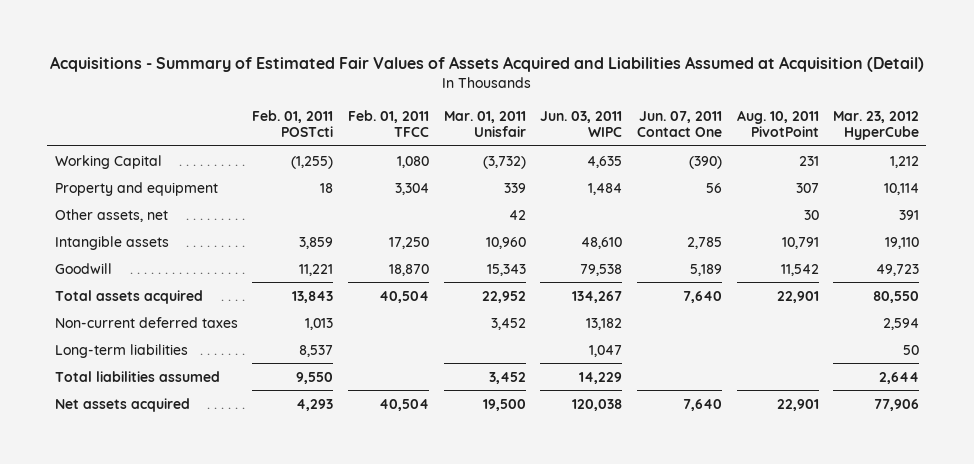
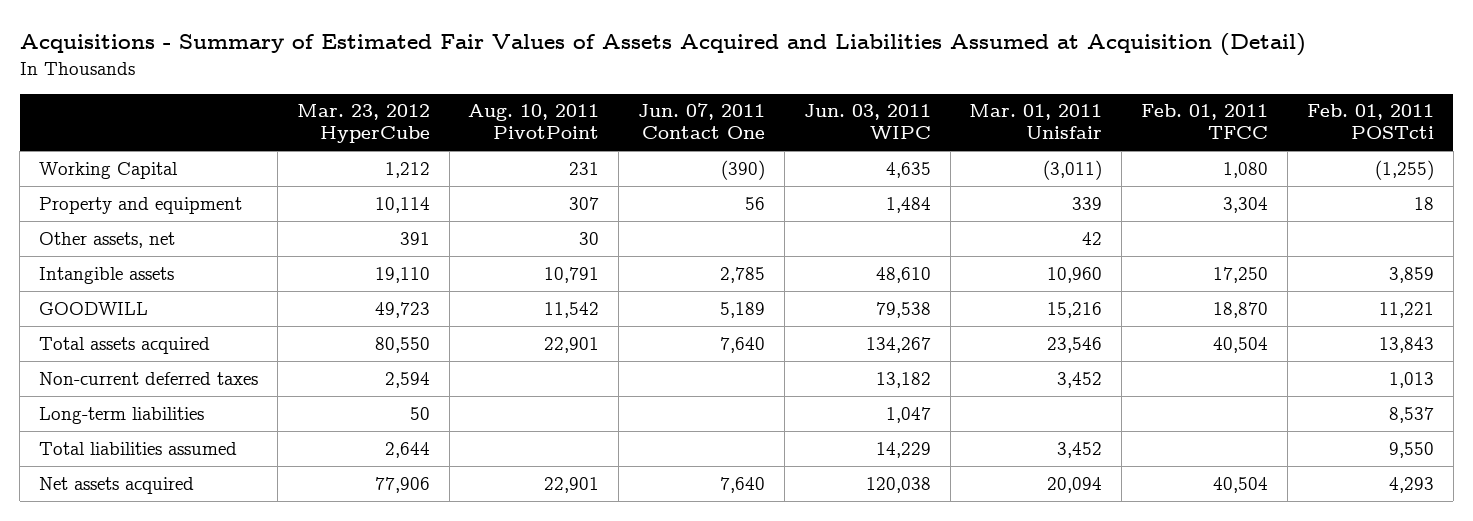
[482,155,526,169] (3,732) -> [1043,159,1103,180] (3,011)
[54,262,112,274] Goodwill -> [39,301,149,315] GOODWILL
[486,263,526,276] 15,343 -> [1047,301,1103,318] 15,216
[481,290,526,303] 22,952 -> [1047,336,1103,353] 23,546
[482,398,526,411] 19,500 -> [1047,476,1103,493] 20,094

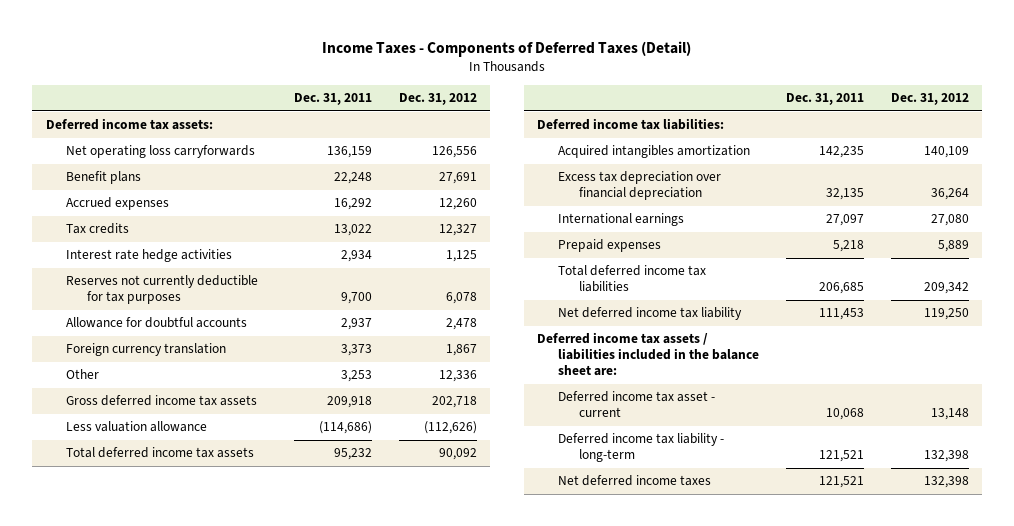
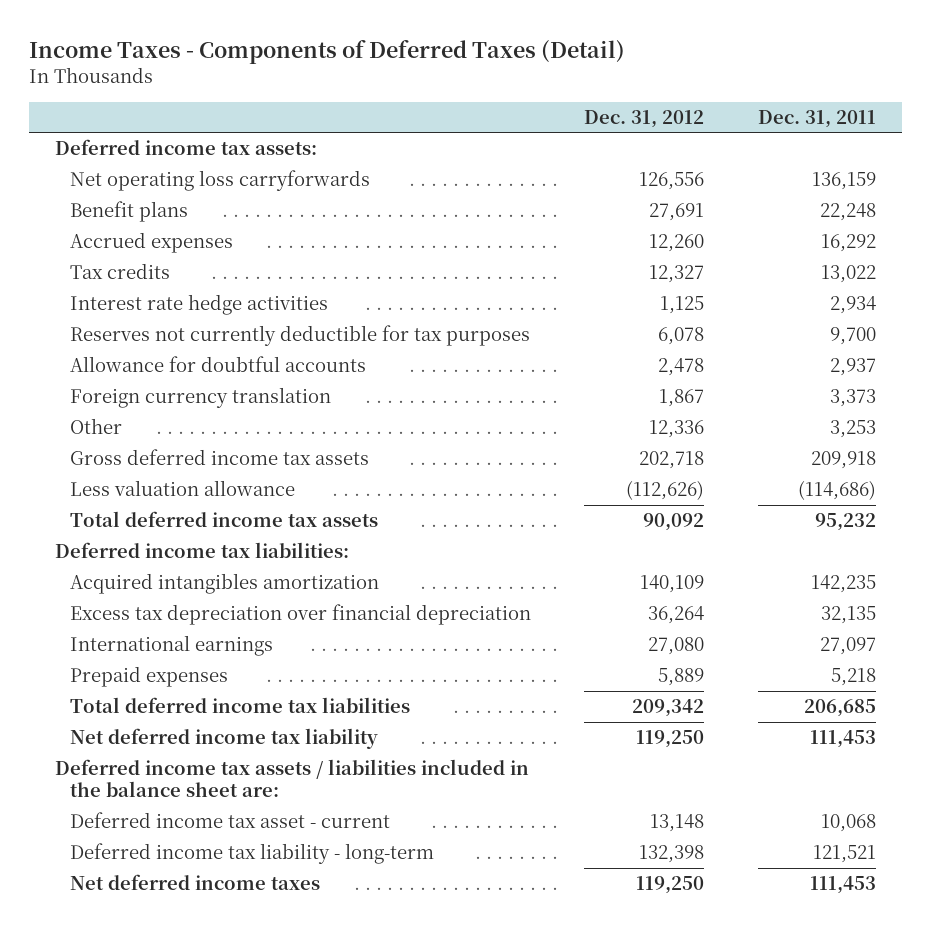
[818,476,864,489] 121,521 -> [809,876,876,895] 111,453
[923,476,969,489] 132,398 -> [636,876,705,895] 119,250

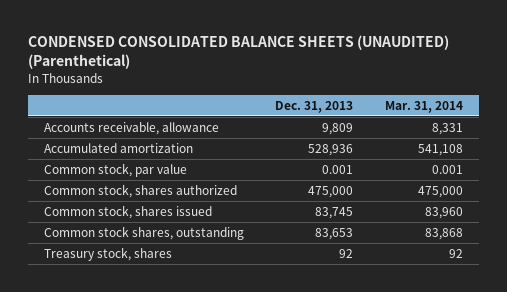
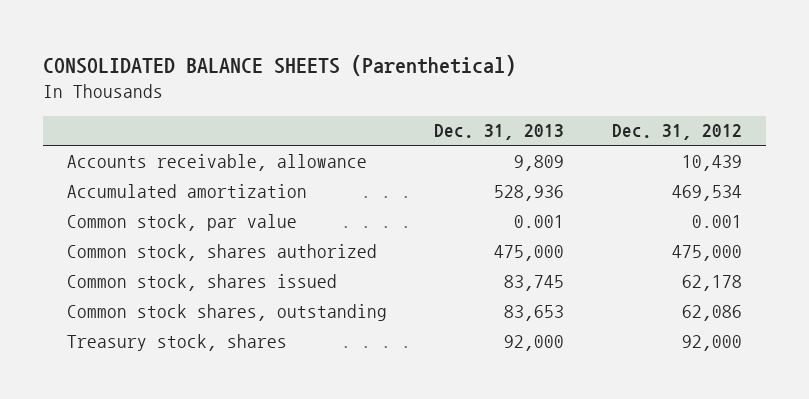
[28,35,450,70] CONDENSED CONSOLIDATED BALANCE SHEETS (UNAUDITED) (Parenthetical) -> [42,54,516,76] CONSOLIDATED BALANCE SHEETS (Parenthetical)
[385,100,464,113] Mar. 31, 2014 -> none
none -> [612,124,743,141] Dec. 31, 2012
[339,248,354,258] 92 -> [504,334,565,351] 92,000

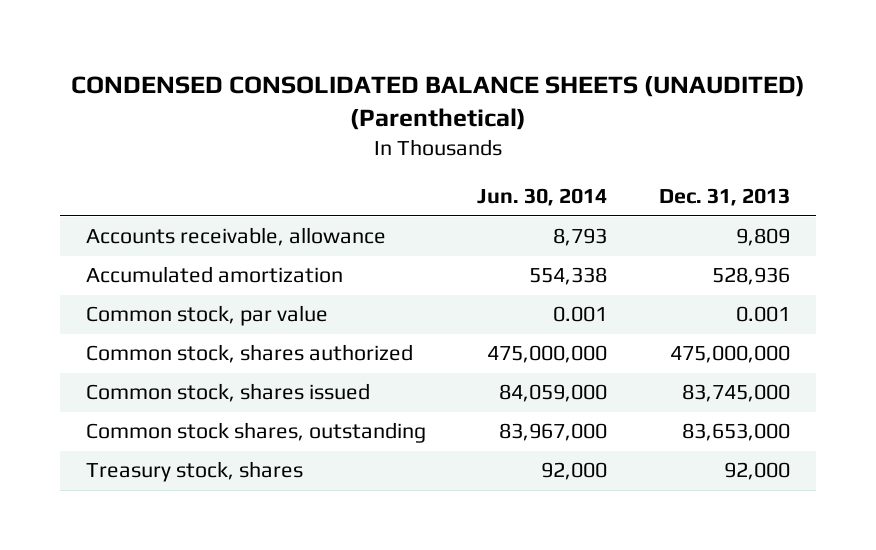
[42,54,516,76] CONSOLIDATED BALANCE SHEETS (Parenthetical) -> [70,75,805,131] CONDENSED CONSOLIDATED BALANCE SHEETS (UNAUDITED) (Parenthetical)
[612,124,743,141] Dec. 31, 2012 -> none
none -> [477,188,608,207] Jun. 30, 2014
[494,244,565,261] 475,000 -> [670,345,791,364] 475,000,000
[504,274,565,291] 83,745 -> [682,384,791,403] 83,745,000
[504,304,565,321] 83,653 -> [682,423,791,442] 83,653,000

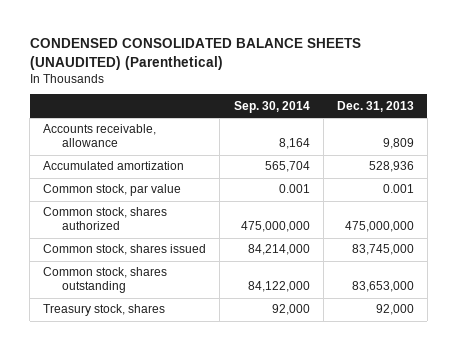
[477,188,608,207] Jun. 30, 2014 -> none
none -> [233,100,310,113] Sep. 30, 2014
[85,422,426,444] Common stock shares, outstanding -> [43,267,168,294] Common stock, shares outstanding

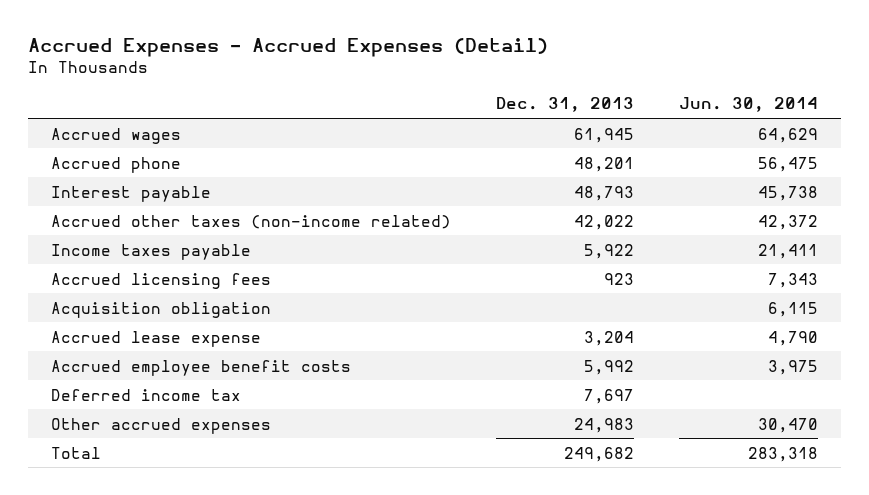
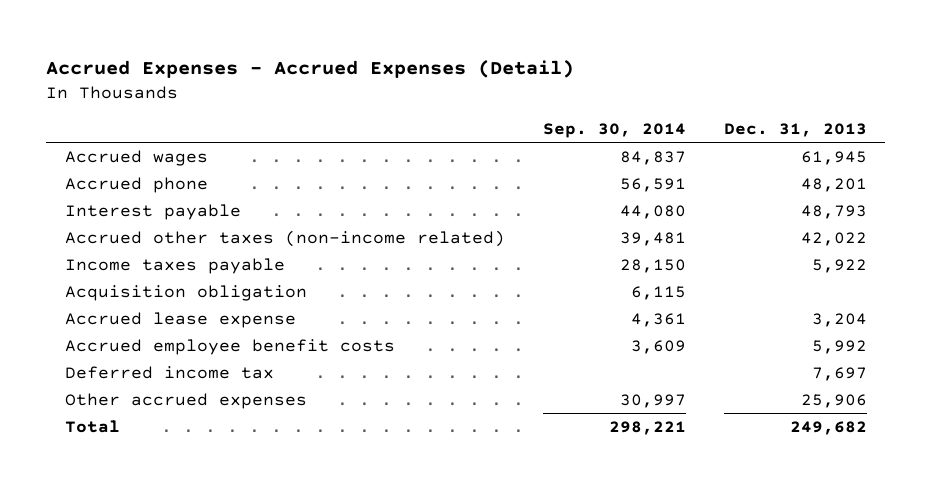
[679,97,819,113] Jun. 30, 2014 -> none
none -> [542,123,686,139] Sep. 30, 2014
[50,272,271,289] Accrued licensing fees -> none
[574,417,635,433] 24,983 -> [800,393,867,408] 25,906

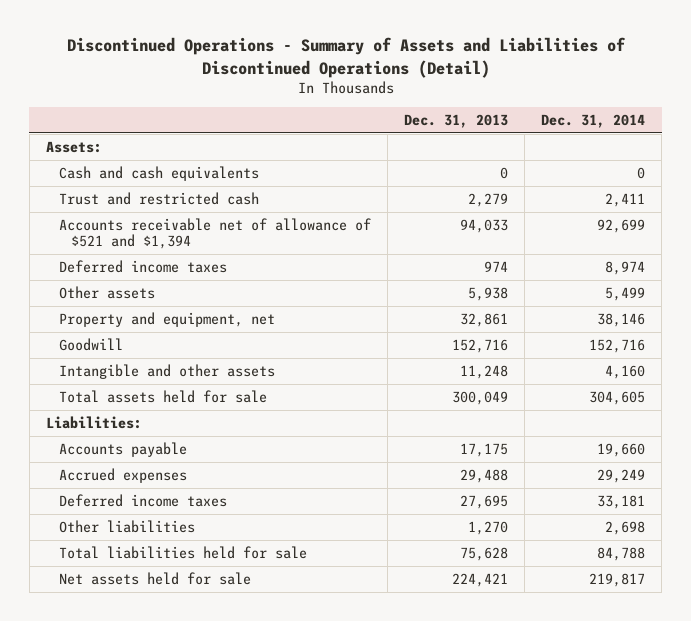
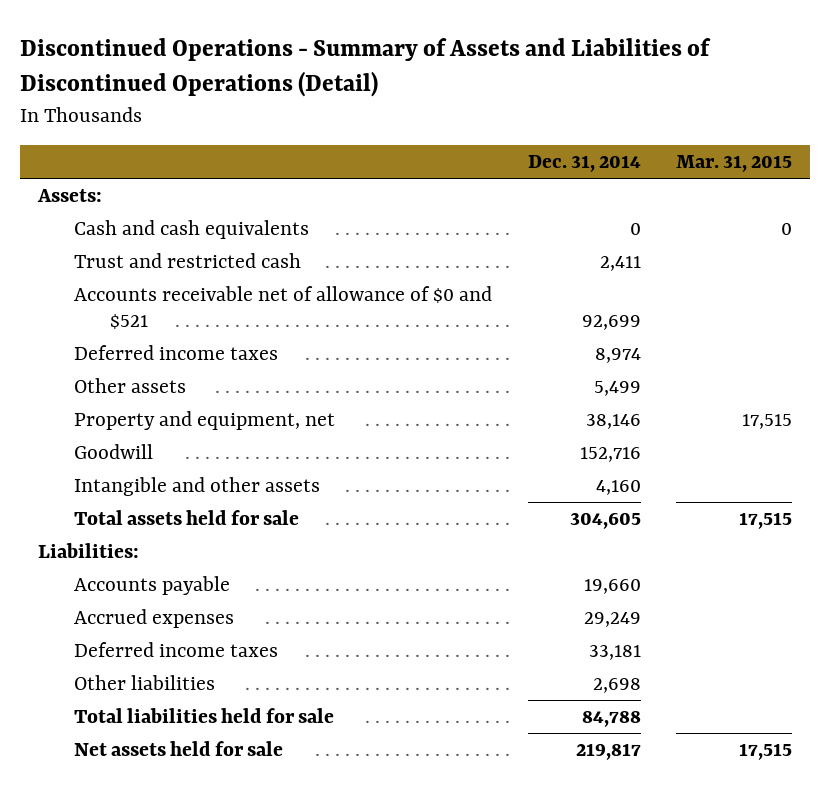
[403,113,508,128] Dec. 31, 2013 -> none
none -> [676,155,793,173] Mar. 31, 2015
[58,217,371,250] Accounts receivable net of allowance of $521 and $1,394 -> [73,285,492,330] Accounts receivable net of allowance of $0 and $521

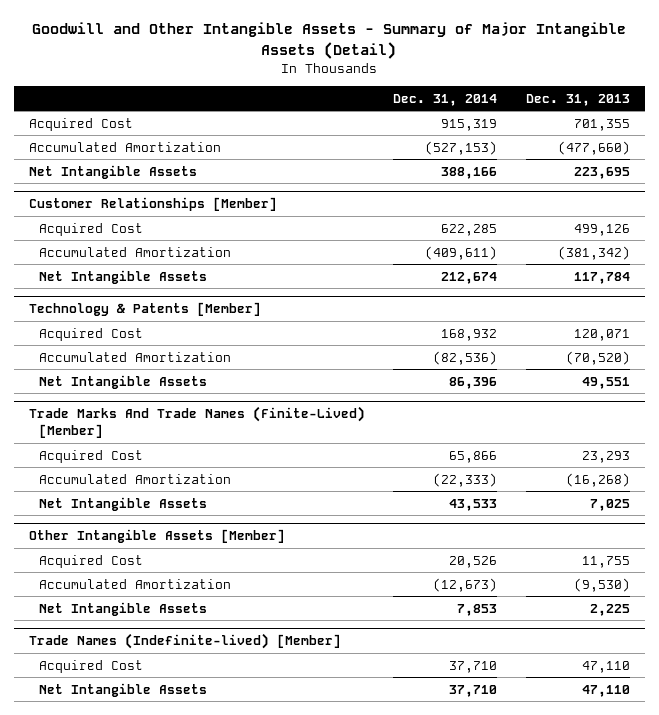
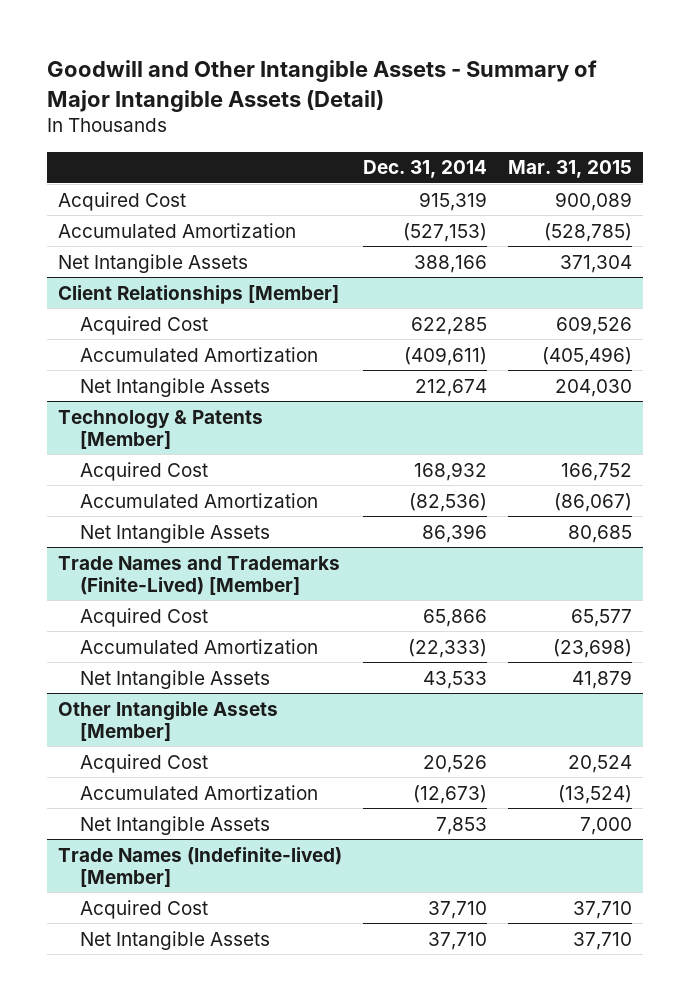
[526,93,631,106] Dec. 31, 2013 -> none
none -> [508,160,633,179] Mar. 31, 2015
[28,197,277,212] Customer Relationships [Member] -> [58,284,340,304] Client Relationships [Member]
[28,406,365,439] Trade Marks And Trade Names (Finite-Lived) [Member] -> [58,555,341,595] Trade Names and Trademarks (Finite-Lived) [Member]

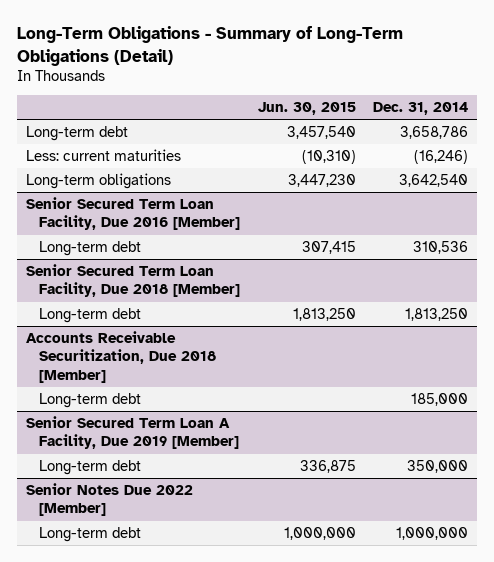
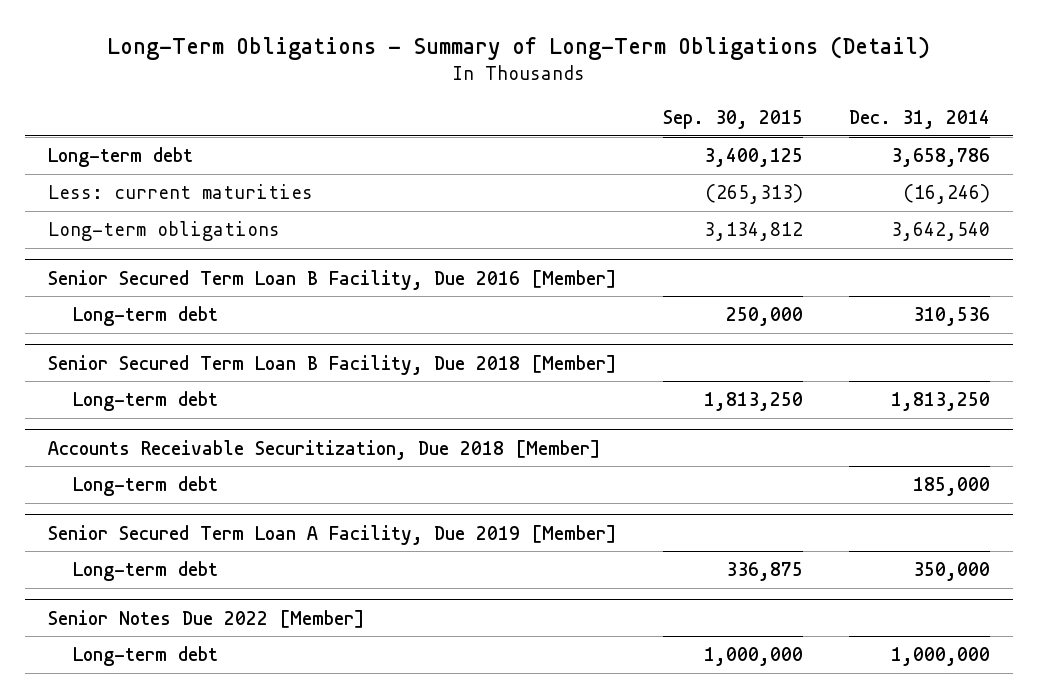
[257,102,356,116] Jun. 30, 2015 -> none
none -> [662,109,803,129] Sep. 30, 2015
[25,196,241,231] Senior Secured Term Loan Facility, Due 2016 [Member] -> [47,269,617,290] Senior Secured Term Loan B Facility, Due 2016 [Member]
[25,263,241,298] Senior Secured Term Loan Facility, Due 2018 [Member] -> [47,354,617,375] Senior Secured Term Loan B Facility, Due 2018 [Member]

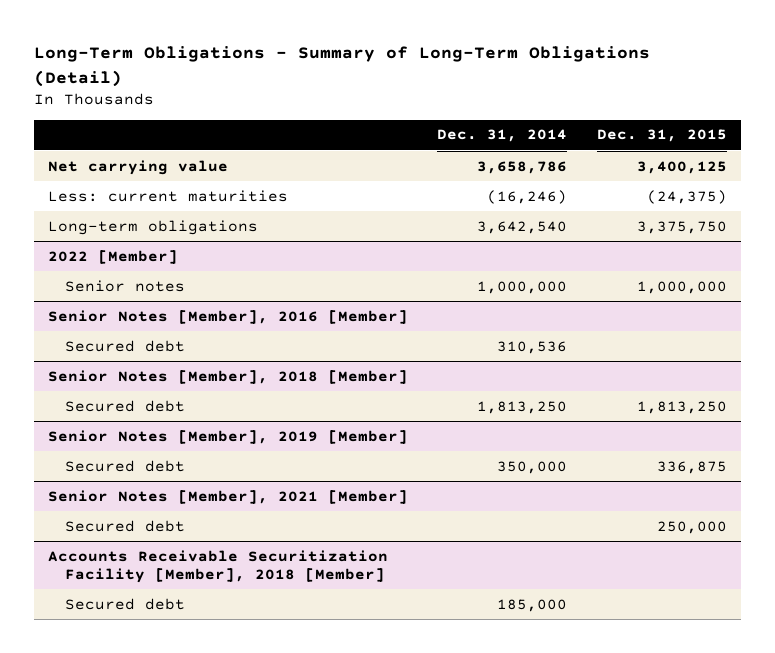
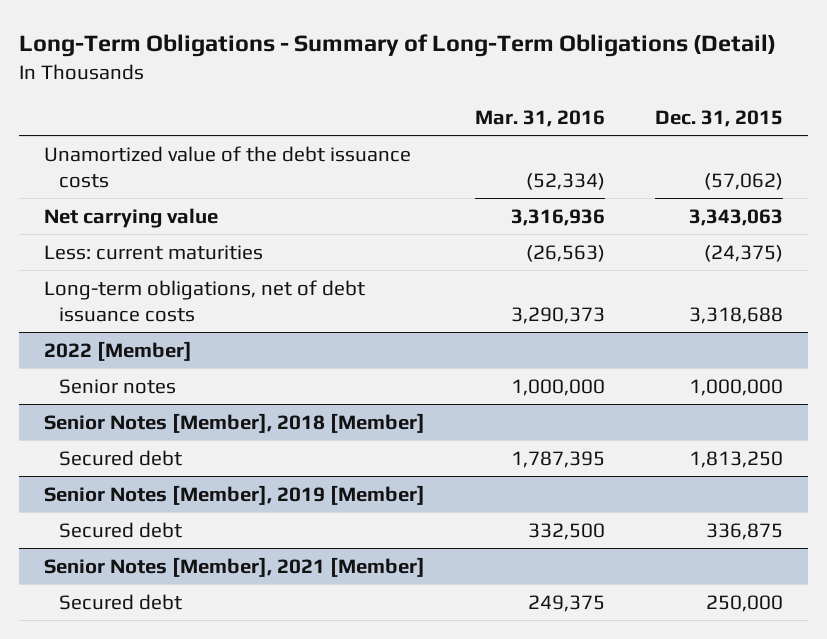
[437,129,568,143] Dec. 31, 2014 -> none
none -> [474,109,605,127] Mar. 31, 2016
none -> [44,145,412,188] Unamortized value of the debt issuance costs
[636,160,727,174] 3,400,125 -> [688,208,783,226] 3,343,063
[48,219,259,235] Long-term obligations -> none
none -> [44,279,366,322] Long-term obligations, net of debt issuance costs
[48,309,409,324] Senior Notes [Member], 2016 [Member] -> none
[64,339,185,352] Secured debt -> none
[48,549,389,583] Accounts Receivable Securitization Facility [Member], 2018 [Member] -> none
[64,597,185,610] Secured debt -> none

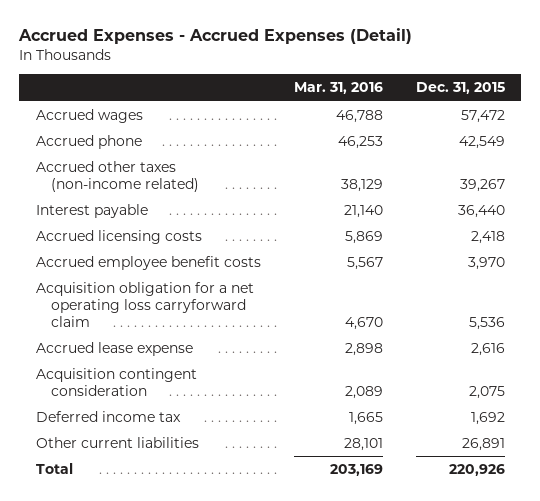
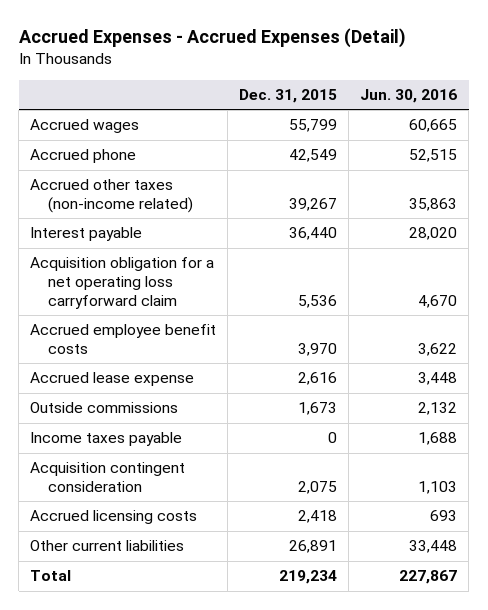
[293,82,383,95] Mar. 31, 2016 -> none
none -> [360,88,458,103] Jun. 30, 2016
[460,110,505,124] 57,472 -> [289,119,338,133] 55,799
[35,256,261,271] Accrued employee benefit costs -> [30,324,217,355] Accrued employee benefit costs
none -> [30,402,179,414] Outside commissions
none -> [30,432,183,447] Income taxes payable
[35,411,181,423] Deferred income tax -> none
[35,230,202,245] Accrued licensing costs -> [30,510,198,525] Accrued licensing costs
[448,464,505,477] 220,926 -> [279,570,338,585] 219,234

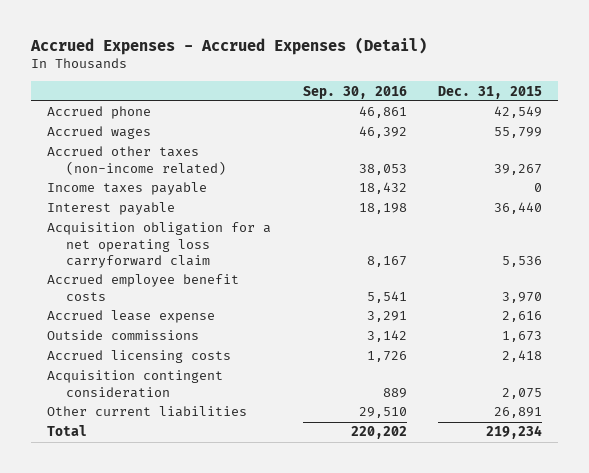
[360,88,458,103] Jun. 30, 2016 -> none
none -> [302,85,407,99] Sep. 30, 2016
[30,119,140,134] Accrued wages -> [46,126,151,140] Accrued wages
[30,432,183,447] Income taxes payable -> [46,182,207,196] Income taxes payable
[30,462,186,493] Acquisition contingent consideration -> [46,370,223,398] Acquisition contingent consideration

